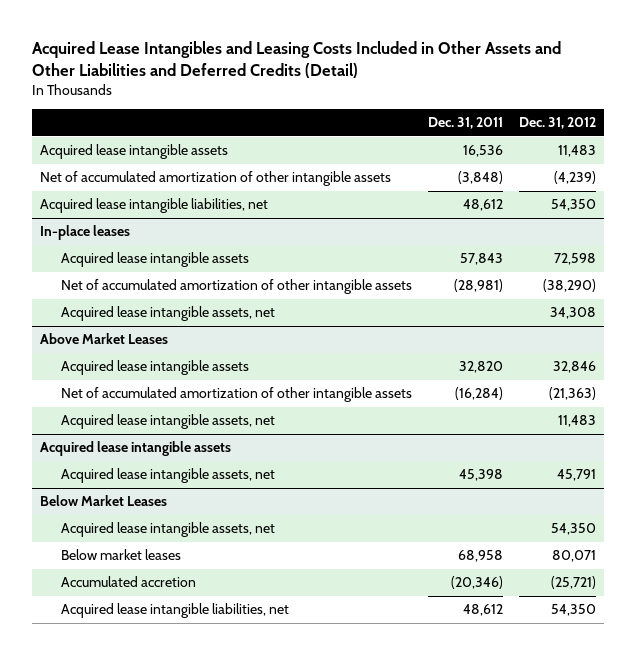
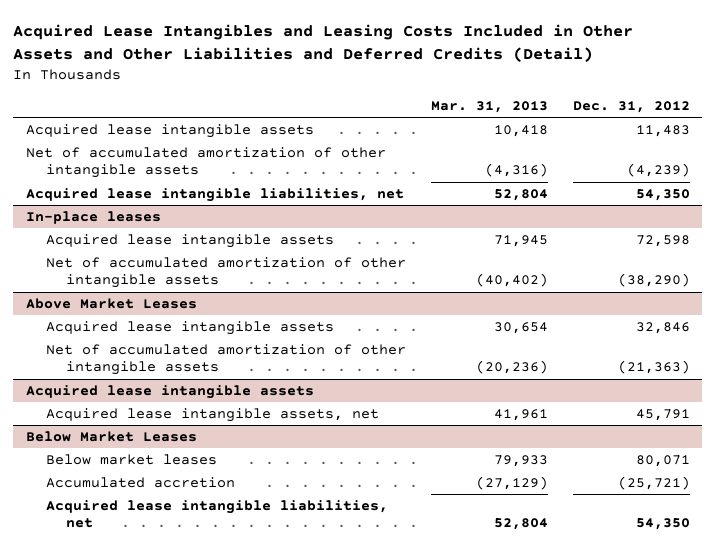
[427,117,503,130] Dec. 31, 2011 -> none
none -> [430,101,548,114] Mar. 31, 2013
[60,306,275,322] Acquired lease intangible assets, net -> none
[60,414,275,430] Acquired lease intangible assets, net -> none
[60,522,275,538] Acquired lease intangible assets, net -> none

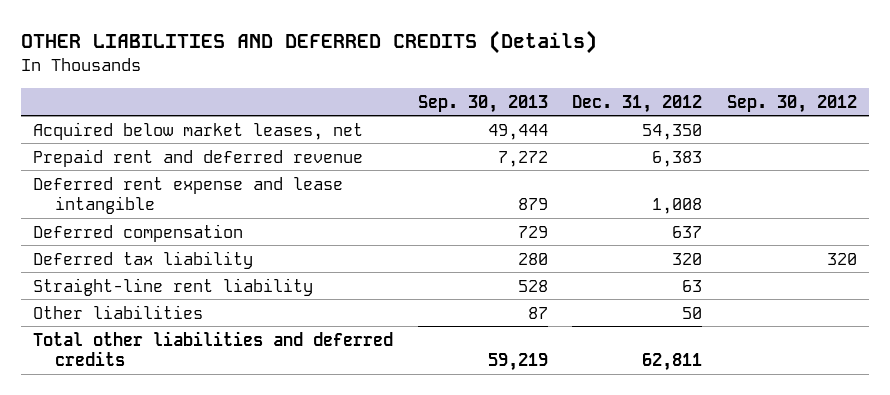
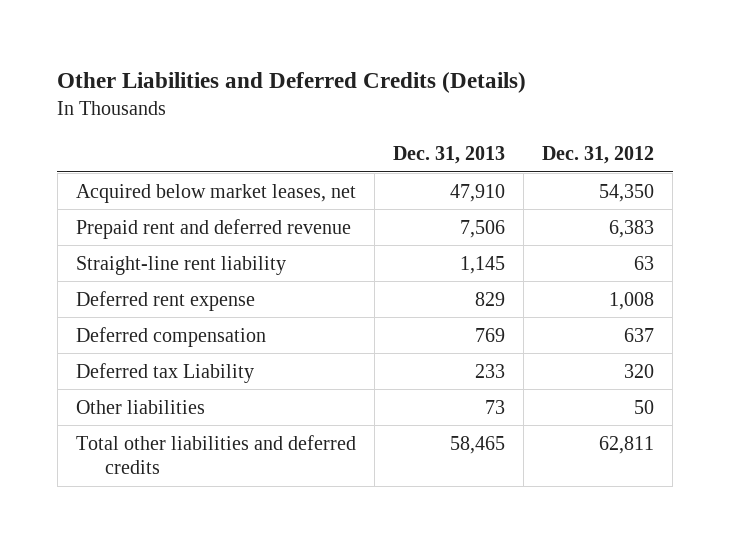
[20,29,597,54] OTHER LIABILITIES AND DEFERRED CREDITS (Details) -> [57,72,527,94] Other Liabilities and Deferred Credits (Details)
[417,94,548,113] Sep. 30, 2013 -> none
[726,94,857,113] Sep. 30, 2012 -> none
none -> [392,146,505,165] Dec. 31, 2013
[33,176,344,215] Deferred rent expense and lease intangible -> none
[33,250,254,269] Deferred tax liability -> none
none -> [75,290,255,311] Deferred rent expense
[33,223,244,242] Deferred compensation -> [75,326,266,347] Deferred compensation
none -> [75,362,254,383] Deferred tax Liability

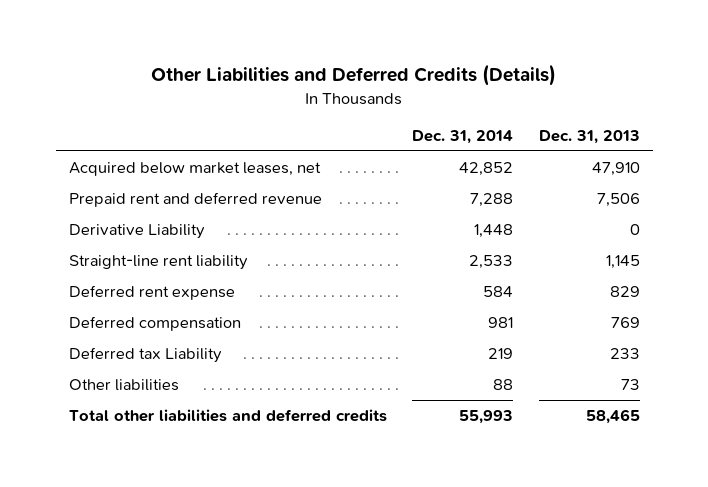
[542,146,655,165] Dec. 31, 2012 -> none
none -> [412,130,514,145] Dec. 31, 2014
none -> [68,224,205,240] Derivative Liability

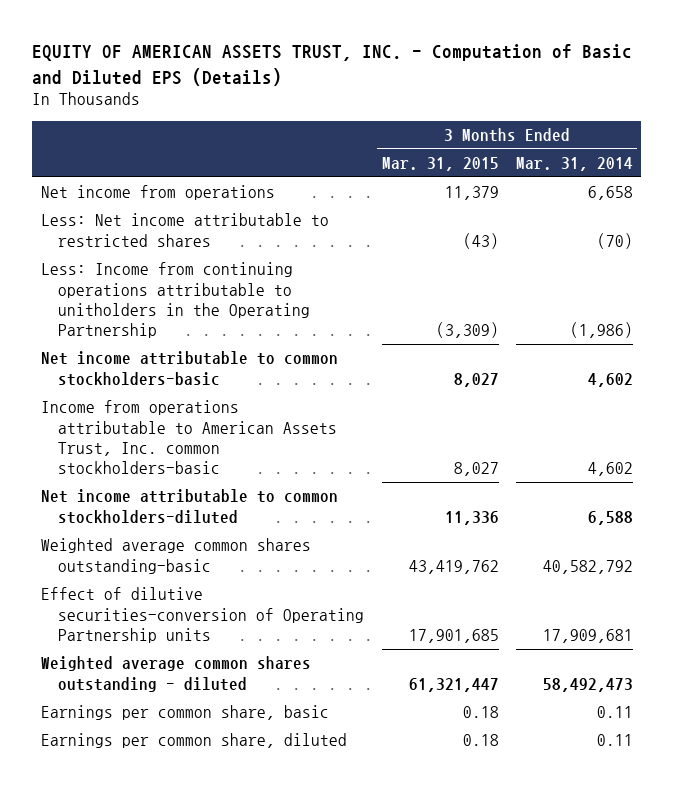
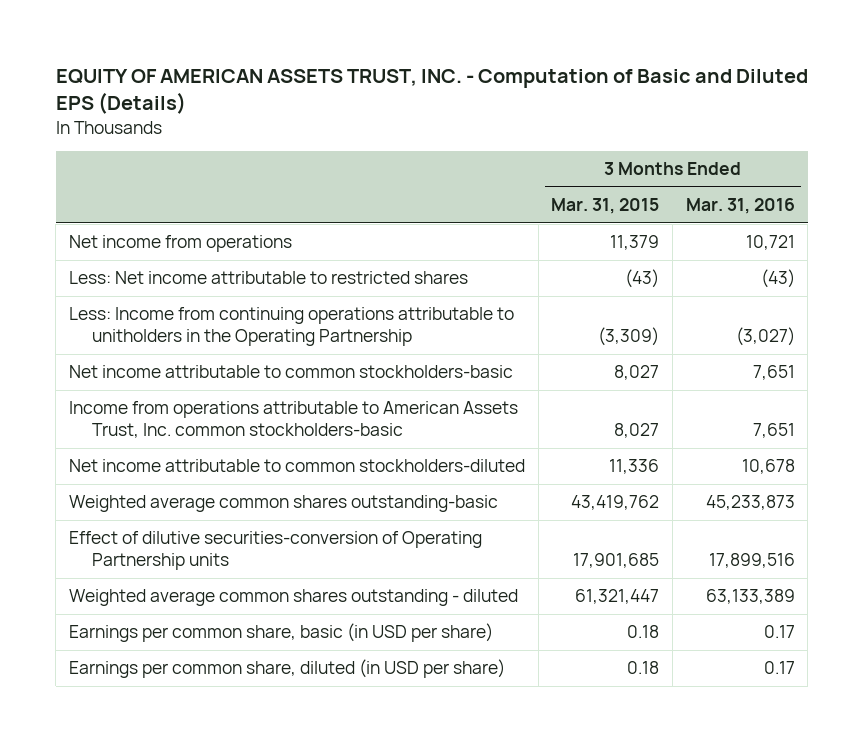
[515,157,633,172] Mar. 31, 2014 -> none
none -> [685,198,795,215] Mar. 31, 2016
[40,705,329,721] Earnings per common share, basic -> [68,623,493,643] Earnings per common share, basic (in USD per share)
[40,733,347,749] Earnings per common share, diluted -> [68,659,505,679] Earnings per common share, diluted (in USD per share)

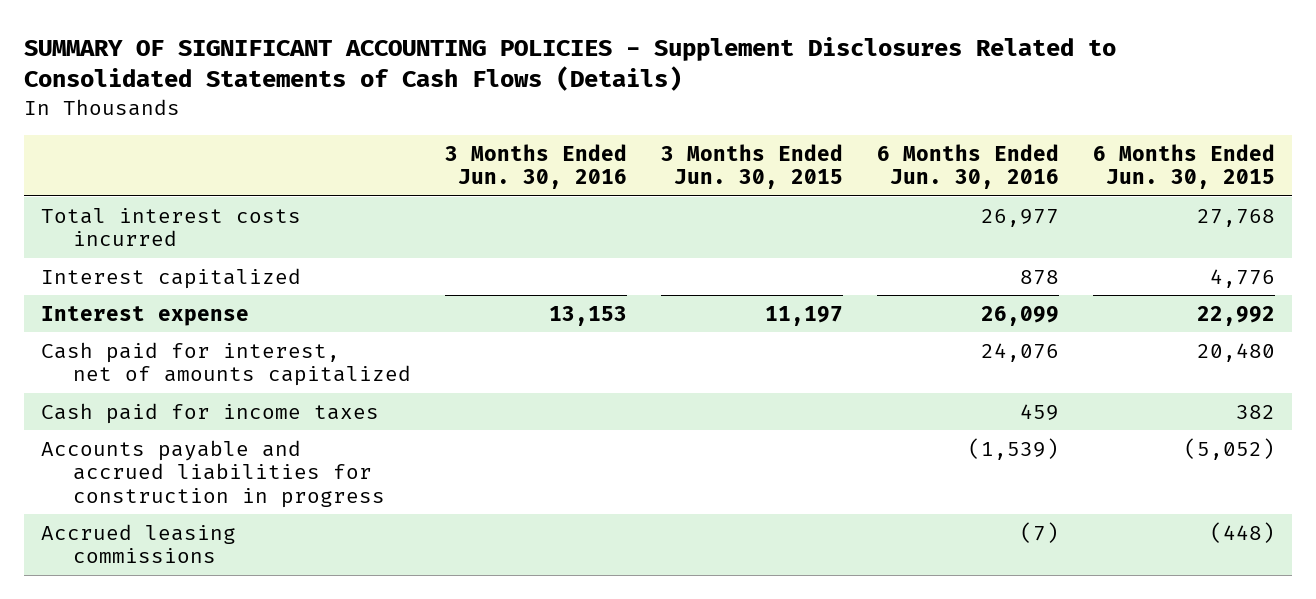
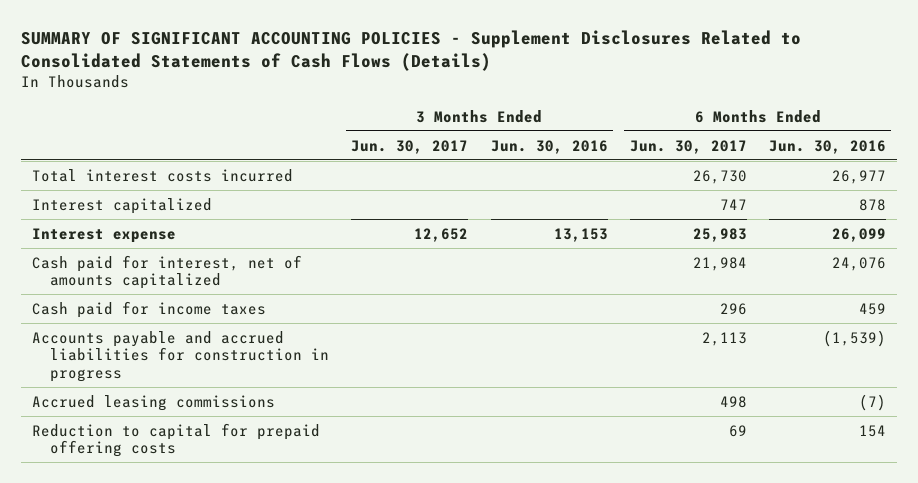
[660,143,843,190] 3 Months Ended Jun. 30, 2015 -> none
[1092,143,1275,190] 6 Months Ended Jun. 30, 2015 -> none
none -> [351,139,469,154] Jun. 30, 2017
none -> [629,139,747,154] Jun. 30, 2017
none -> [32,422,321,458] Reduction to capital for prepaid offering costs

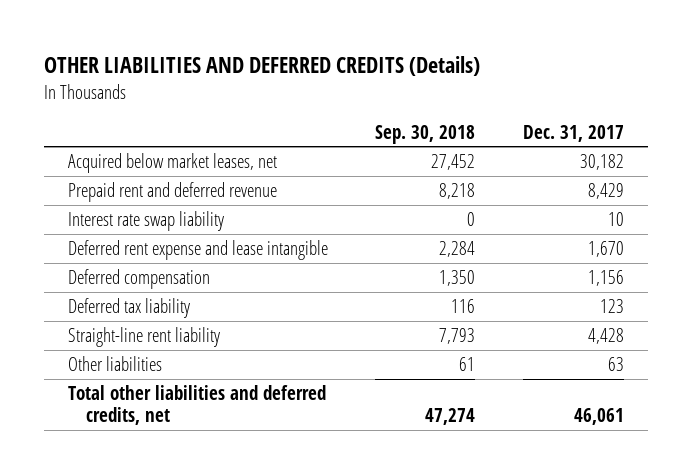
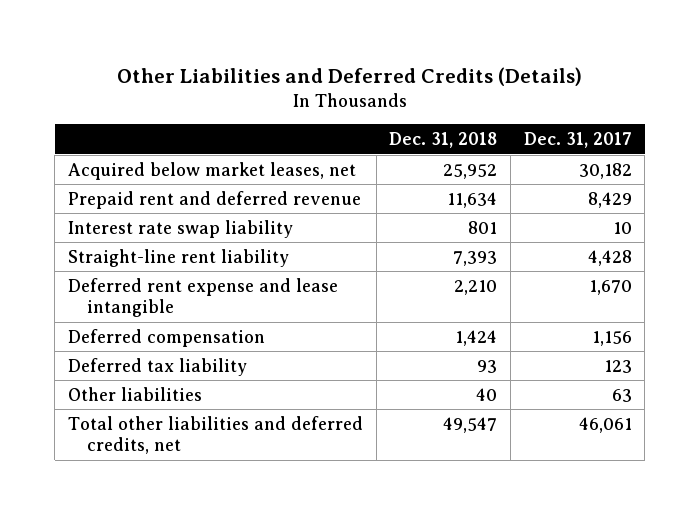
[43,56,480,77] OTHER LIABILITIES AND DEFERRED CREDITS (Details) -> [116,66,582,86] Other Liabilities and Deferred Credits (Details)
[375,124,476,144] Sep. 30, 2018 -> none
none -> [389,132,498,149] Dec. 31, 2018
[67,327,220,348] Straight-line rent liability -> [68,248,290,267] Straight-line rent liability

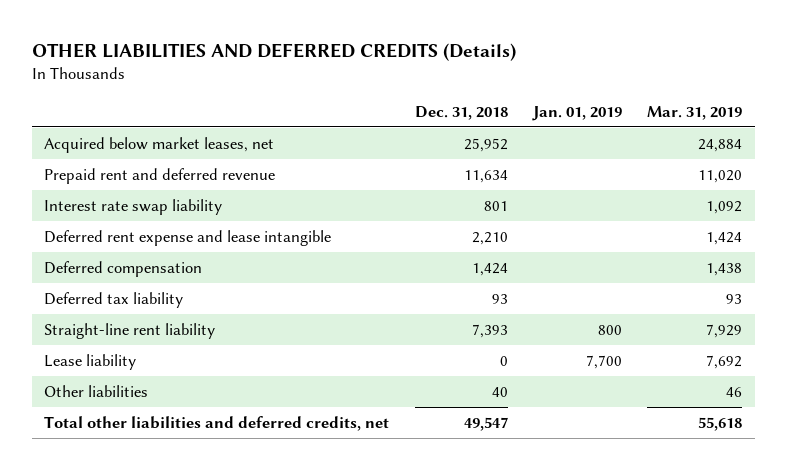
[116,66,582,86] Other Liabilities and Deferred Credits (Details) -> [31,43,516,62] OTHER LIABILITIES AND DEFERRED CREDITS (Details)
[523,132,632,149] Dec. 31, 2017 -> none
none -> [531,105,622,121] Jan. 01, 2019
none -> [647,105,743,120] Mar. 31, 2019
[68,248,290,267] Straight-line rent liability -> [44,322,216,339] Straight-line rent liability
none -> [44,353,137,370] Lease liability

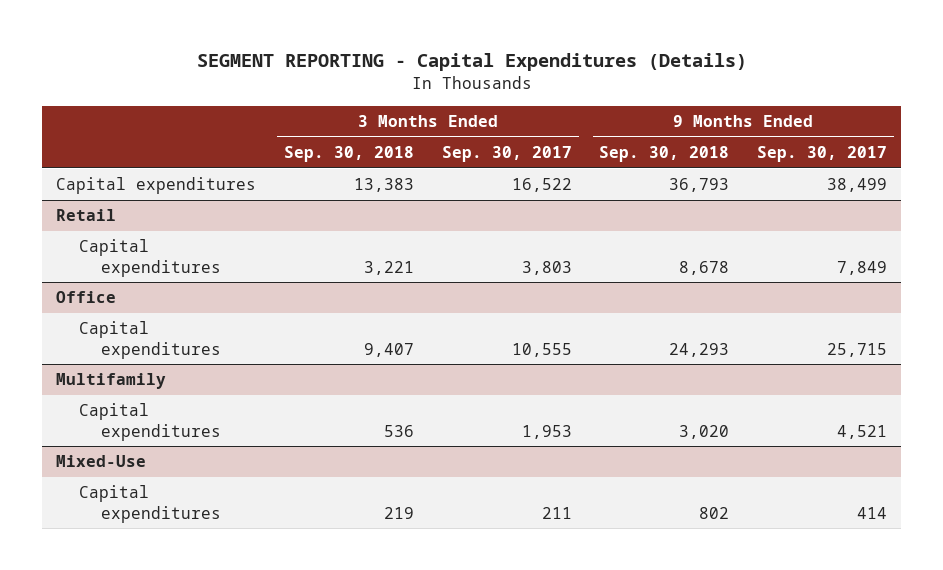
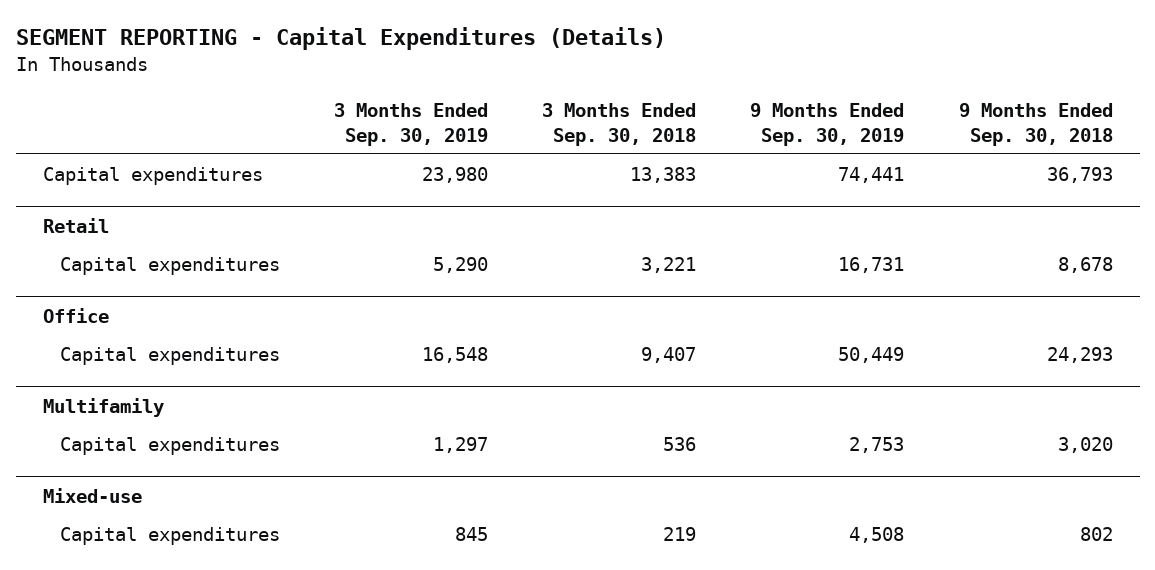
[441,145,572,162] Sep. 30, 2017 -> none
[757,145,888,162] Sep. 30, 2017 -> none
none -> [333,102,488,146] 3 Months Ended Sep. 30, 2019
none -> [750,102,905,146] 9 Months Ended Sep. 30, 2019
[56,455,147,468] Mixed-Use -> [42,487,142,503] Mixed-use

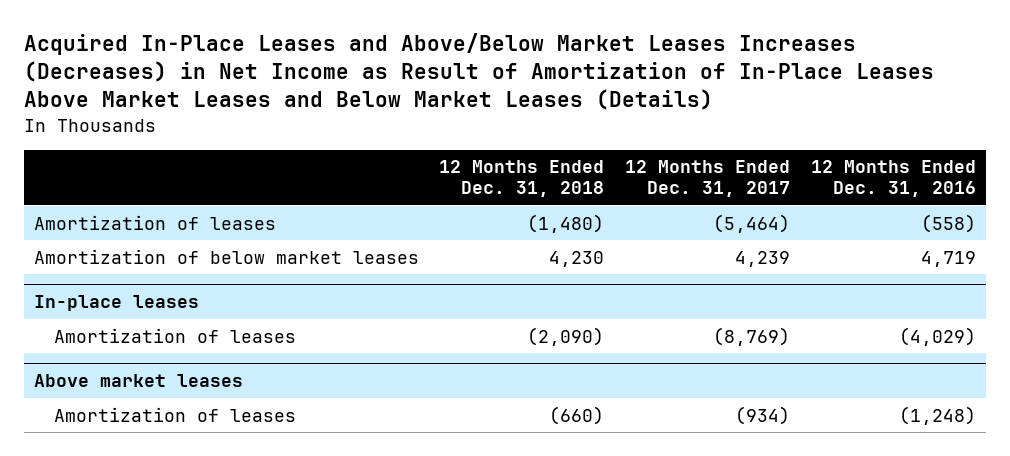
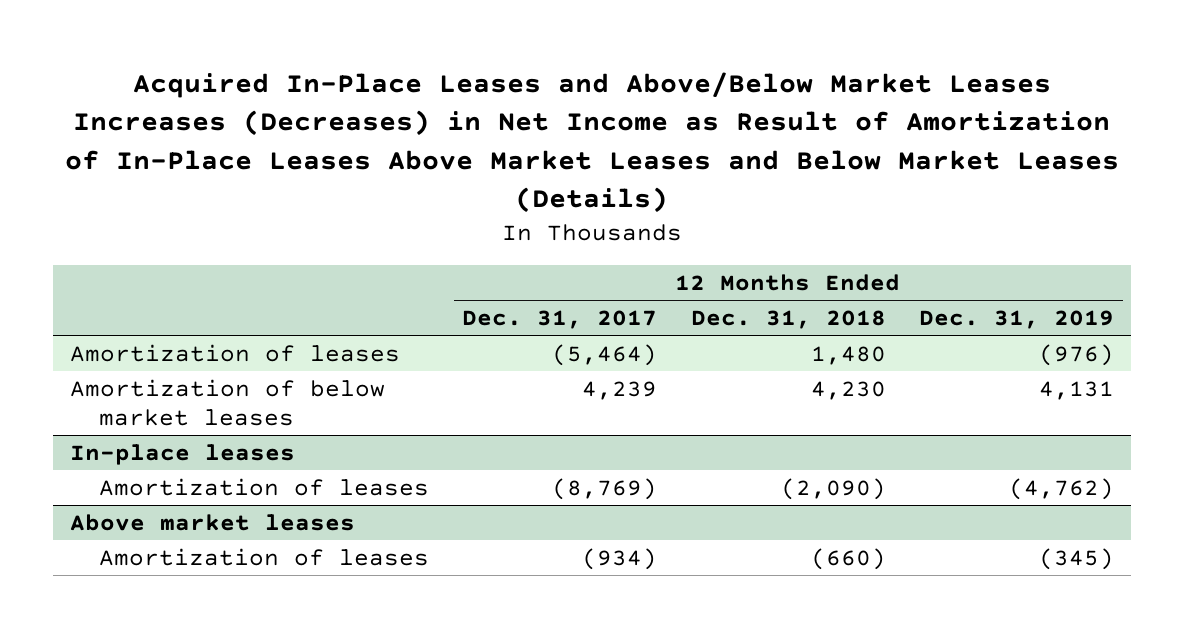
[810,160,976,198] 12 Months Ended Dec. 31, 2016 -> none
none -> [919,309,1115,329] Dec. 31, 2019
[527,213,605,233] (1,480) -> [810,345,886,365] 1,480

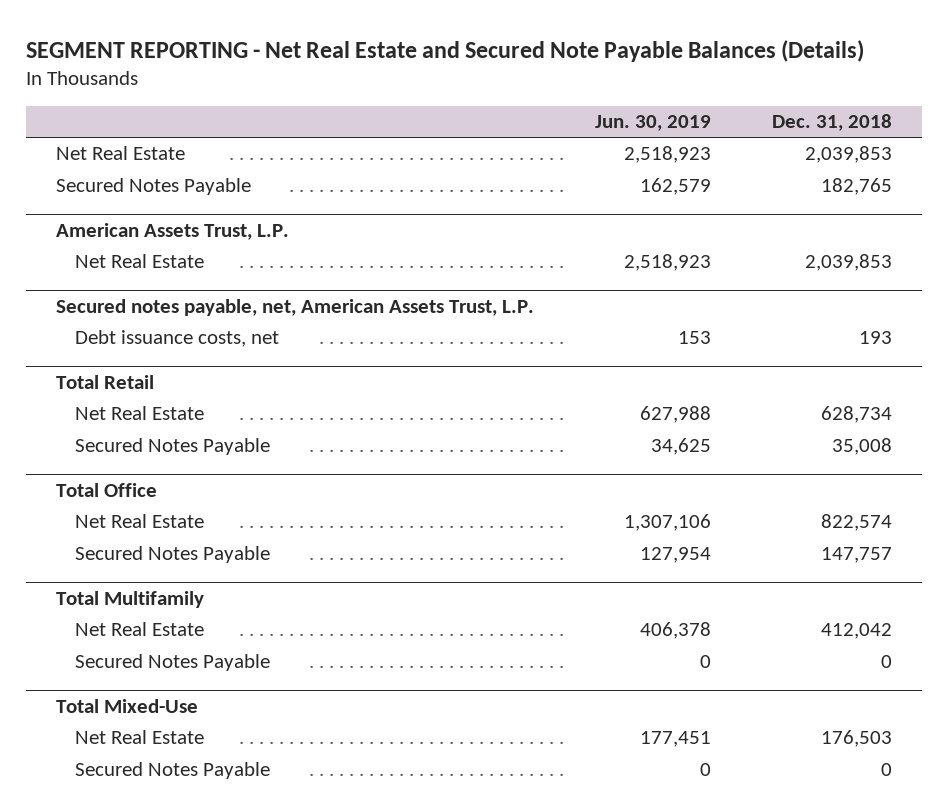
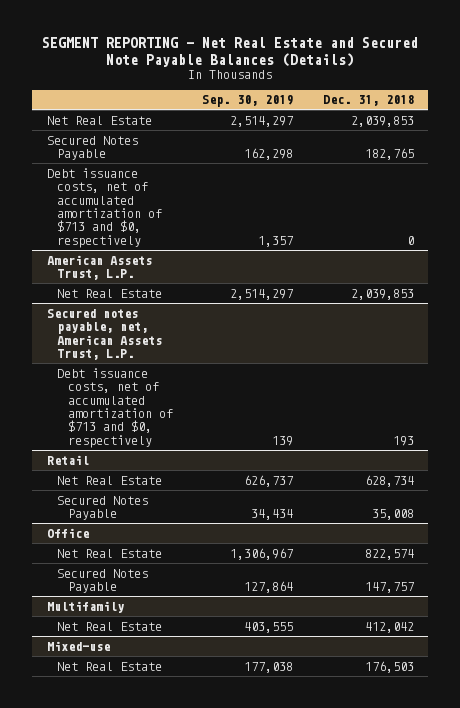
[594,115,711,132] Jun. 30, 2019 -> none
none -> [202,95,294,108] Sep. 30, 2019
none -> [46,167,163,248] Debt issuance costs, net of accumulated amortization of $713 and $0, respectively
[74,330,279,348] Debt issuance costs, net -> [57,367,173,448] Debt issuance costs, net of accumulated amortization of $713 and $0, respectively
[56,374,155,389] Total Retail -> [46,454,89,465] Retail
[56,482,158,497] Total Office -> [46,527,89,538] Office
[56,590,205,608] Total Multifamily -> [46,600,124,613] Multifamily
[74,654,270,672] Secured Notes Payable -> none
[56,698,199,713] Total Mixed-Use -> [46,640,110,651] Mixed-use
[74,762,270,780] Secured Notes Payable -> none

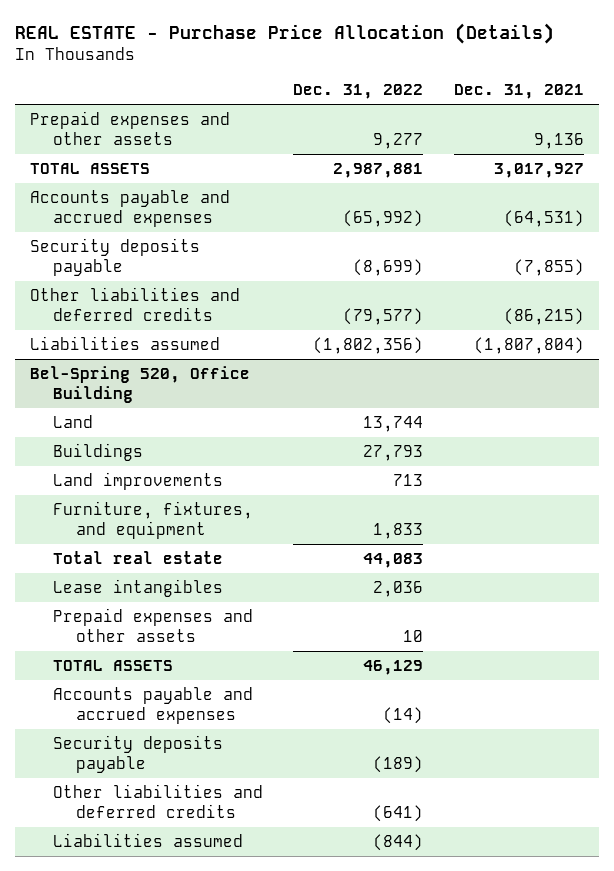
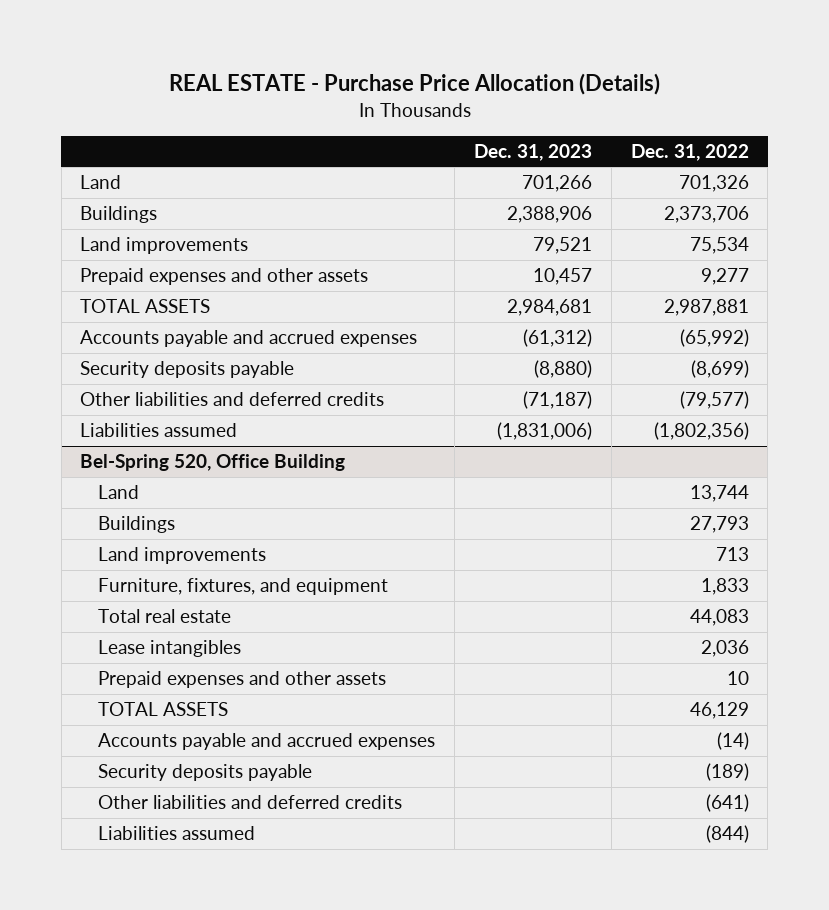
[453,84,584,100] Dec. 31, 2021 -> none
none -> [473,143,592,161] Dec. 31, 2023
none -> [80,175,122,190] Land
none -> [80,206,158,224] Buildings
none -> [80,237,249,255] Land improvements

